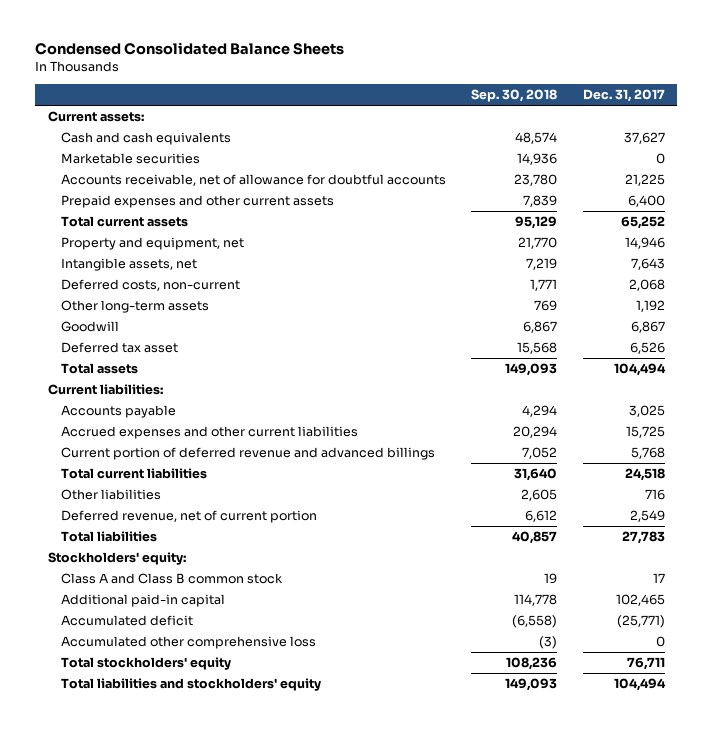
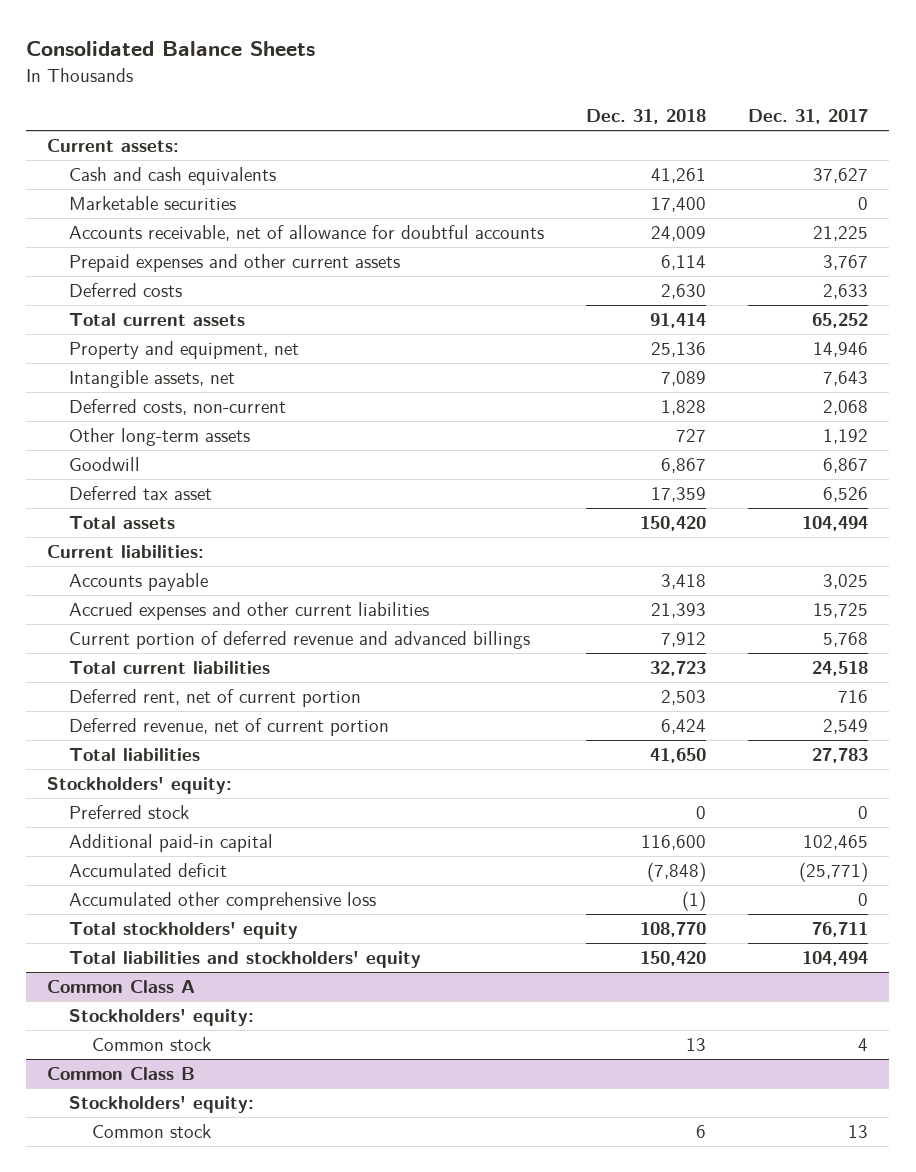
[34,42,344,56] Condensed Consolidated Balance Sheets -> [26,41,316,57] Consolidated Balance Sheets
[471,89,558,103] Sep. 30, 2018 -> none
none -> [586,109,707,125] Dec. 31, 2018
[627,195,665,208] 6,400 -> [823,255,869,271] 3,767
none -> [69,283,183,298] Deferred costs
[60,489,161,501] Other liabilities -> [69,689,362,708] Deferred rent, net of current portion
[60,573,283,585] Class A and Class B common stock -> none
none -> [69,805,190,820] Preferred stock
none -> [47,980,196,994] Common Class A
none -> [69,1009,255,1027] Stockholders' equity:
none -> [91,1037,211,1052] Common stock
none -> [47,1067,196,1081] Common Class B
none -> [69,1096,255,1114] Stockholders' equity:
none -> [91,1124,211,1139] Common stock

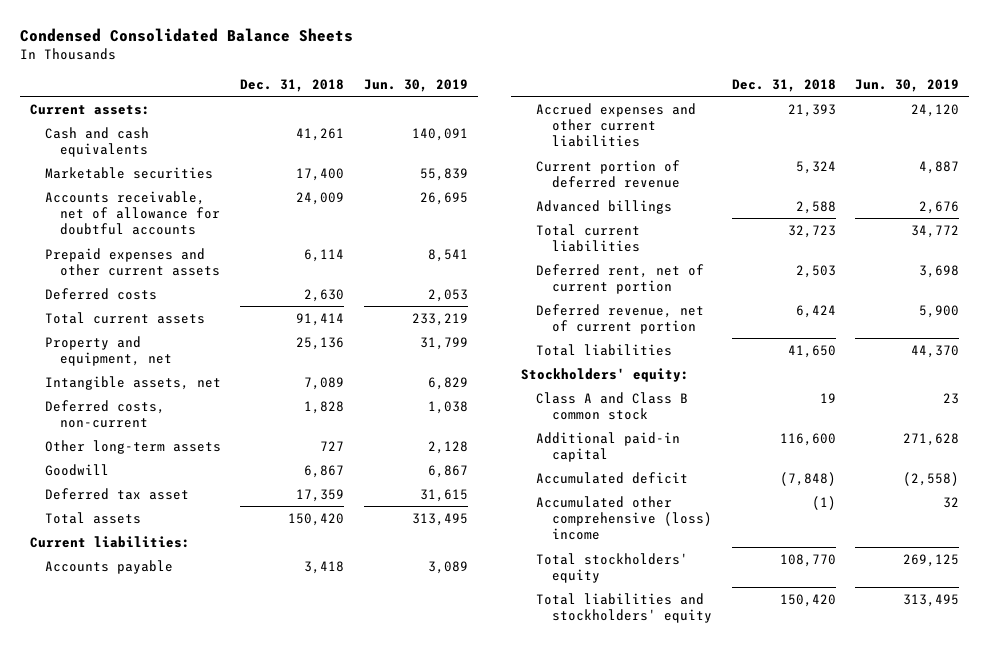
[26,41,316,57] Consolidated Balance Sheets -> [19,27,353,42] Condensed Consolidated Balance Sheets
[748,109,869,125] Dec. 31, 2017 -> none
none -> [363,78,468,92] Jun. 30, 2019
[69,631,531,650] Current portion of deferred revenue and advanced billings -> [536,159,681,189] Current portion of deferred revenue
[661,632,707,648] 7,912 -> [795,160,836,174] 5,324
none -> [536,199,673,214] Advanced billings
[69,805,190,820] Preferred stock -> none
none -> [536,391,689,421] Class A and Class B common stock
[69,892,377,911] Accumulated other comprehensive loss -> [536,495,712,541] Accumulated other comprehensive (loss) income
[47,980,196,994] Common Class A -> none
[69,1009,255,1027] Stockholders' equity: -> none
[91,1037,211,1052] Common stock -> none
[47,1067,196,1081] Common Class B -> none
[69,1096,255,1114] Stockholders' equity: -> none
[91,1124,211,1139] Common stock -> none

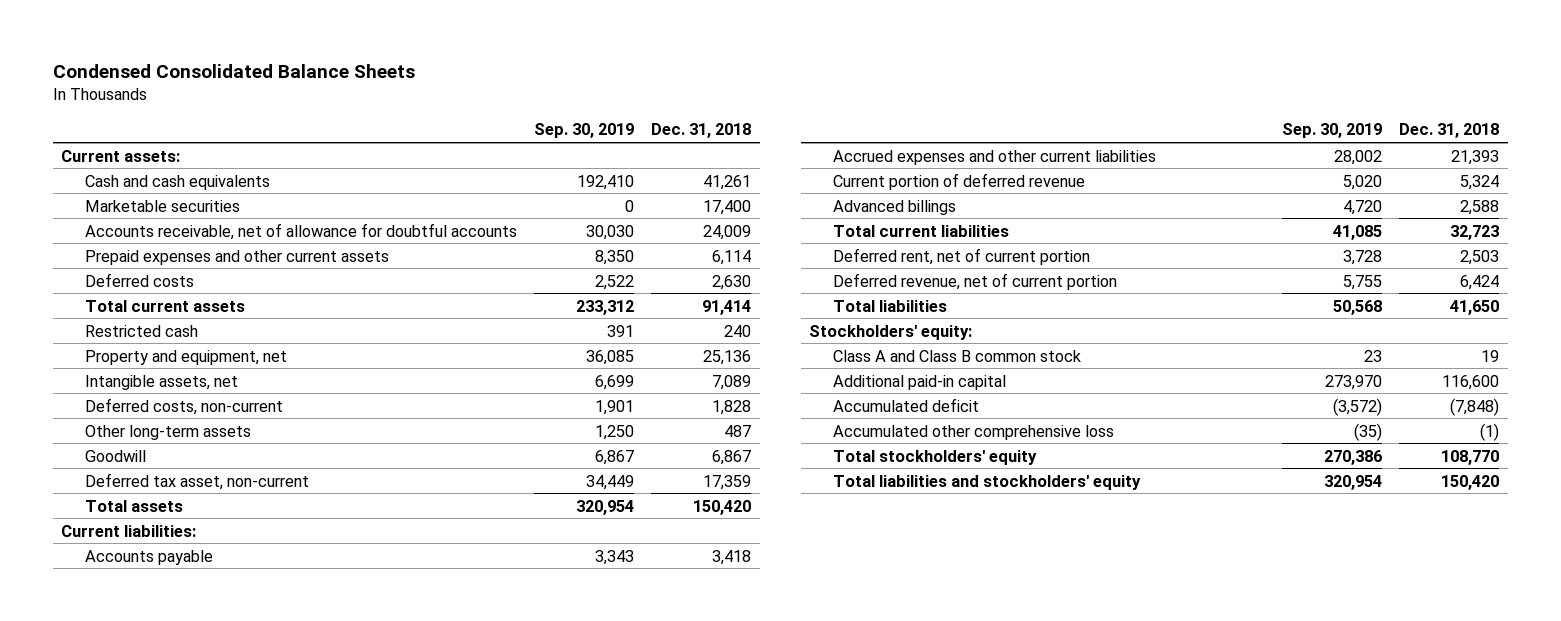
[363,78,468,92] Jun. 30, 2019 -> none
none -> [534,123,635,139] Sep. 30, 2019
none -> [85,324,199,337] Restricted cash
[320,440,345,451] 727 -> [724,424,752,437] 487
[44,487,189,500] Deferred tax asset -> [85,472,310,490] Deferred tax asset, non-current
[536,495,712,541] Accumulated other comprehensive (loss) income -> [833,424,1115,440] Accumulated other comprehensive loss

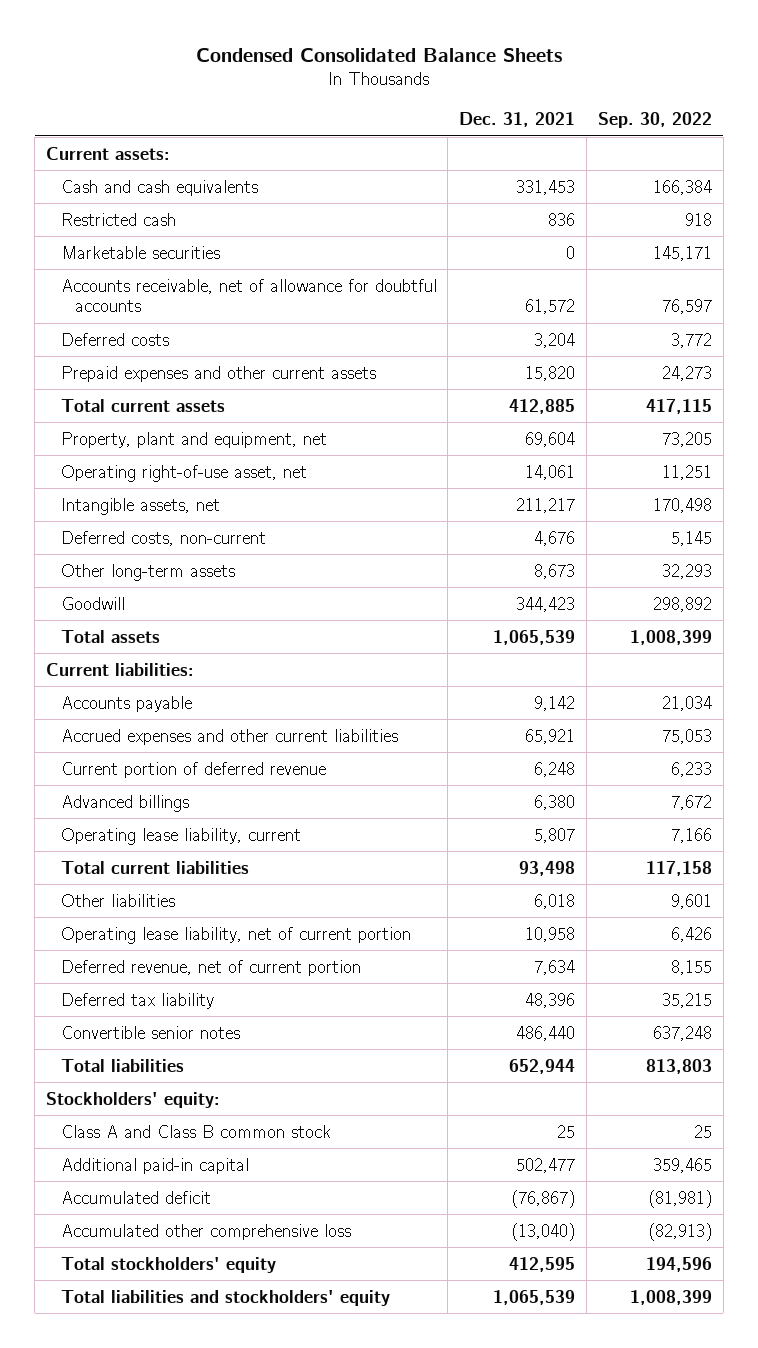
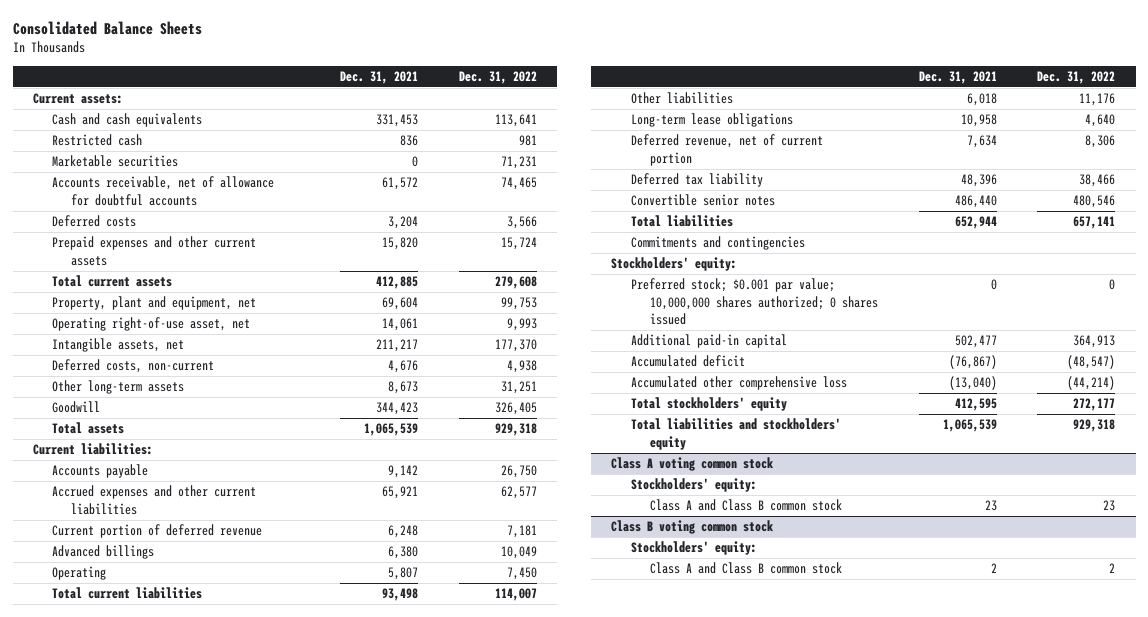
[195,47,562,62] Condensed Consolidated Balance Sheets -> [12,20,202,35] Consolidated Balance Sheets
[597,112,712,129] Sep. 30, 2022 -> none
none -> [458,71,537,85] Dec. 31, 2022
[60,827,301,845] Operating lease liability, current -> [52,566,107,581] Operating
[60,926,411,944] Operating lease liability, net of current portion -> [630,113,793,128] Long-term lease obligations
none -> [630,236,805,251] Commitments and contingencies
[60,1124,331,1138] Class A and Class B common stock -> none
none -> [630,278,879,326] Preferred stock; $0.001 par value; 10,000,000 shares authorized; 0 shares issued
none -> [611,457,774,472] Class A voting common stock
none -> [630,478,757,493] Stockholders' equity:
none -> [650,499,843,512] Class A and Class B common stock
none -> [611,520,774,535] Class B voting common stock
none -> [630,541,757,556] Stockholders' equity:
none -> [650,562,843,575] Class A and Class B common stock

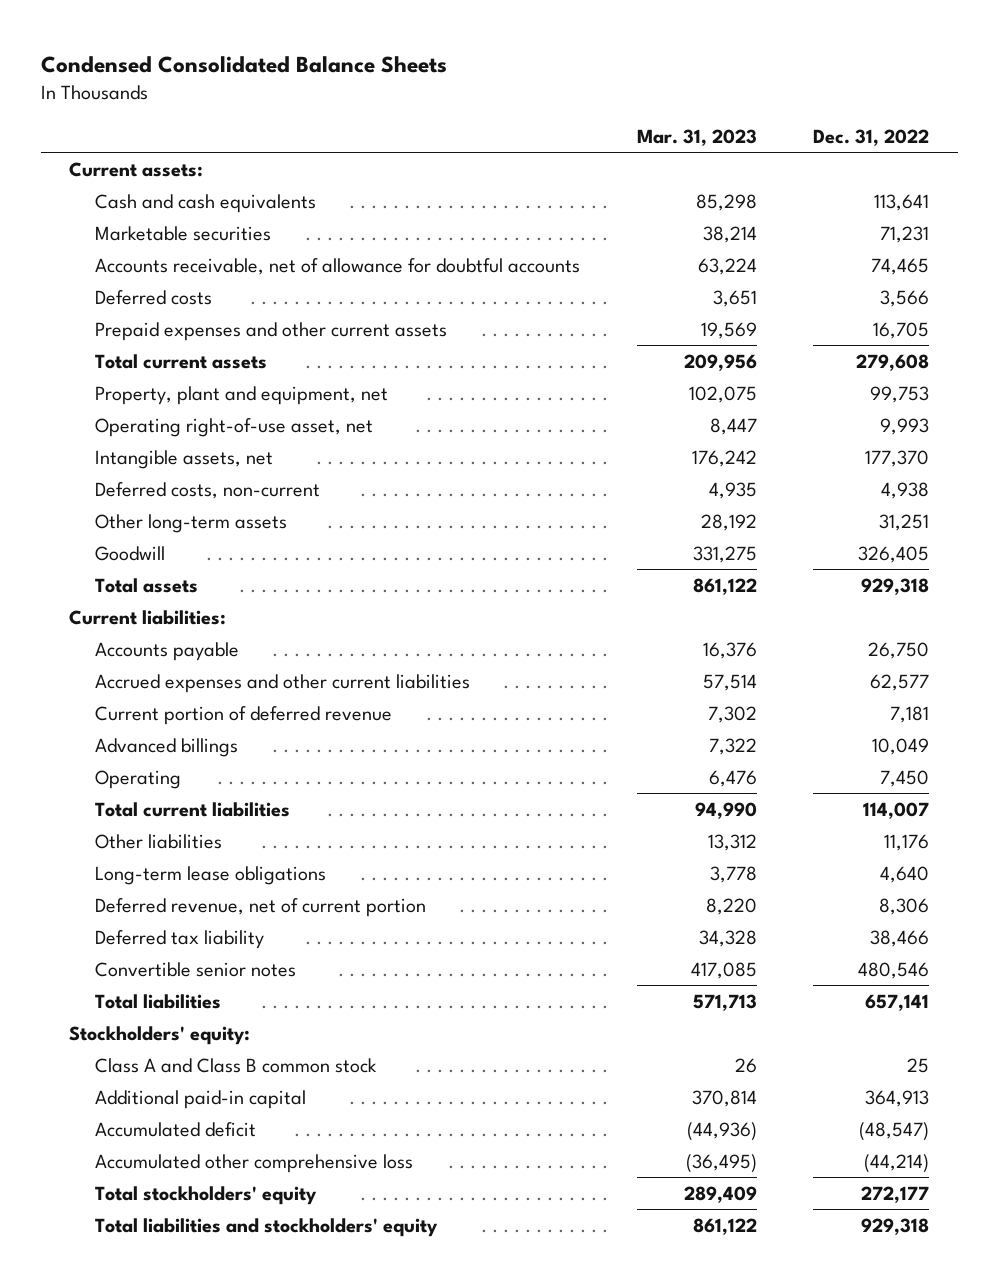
[12,20,202,35] Consolidated Balance Sheets -> [40,56,447,74] Condensed Consolidated Balance Sheets
[340,71,419,85] Dec. 31, 2021 -> none
none -> [636,128,757,146] Mar. 31, 2023
[52,134,143,147] Restricted cash -> none
[500,237,537,251] 15,724 -> [873,321,930,339] 16,705
[630,236,805,251] Commitments and contingencies -> none
[630,278,879,326] Preferred stock; $0.001 par value; 10,000,000 shares authorized; 0 shares issued -> none
none -> [94,1057,377,1073] Class A and Class B common stock
[611,457,774,472] Class A voting common stock -> none
[630,478,757,493] Stockholders' equity: -> none
[650,499,843,512] Class A and Class B common stock -> none
[611,520,774,535] Class B voting common stock -> none
[630,541,757,556] Stockholders' equity: -> none
[650,562,843,575] Class A and Class B common stock -> none

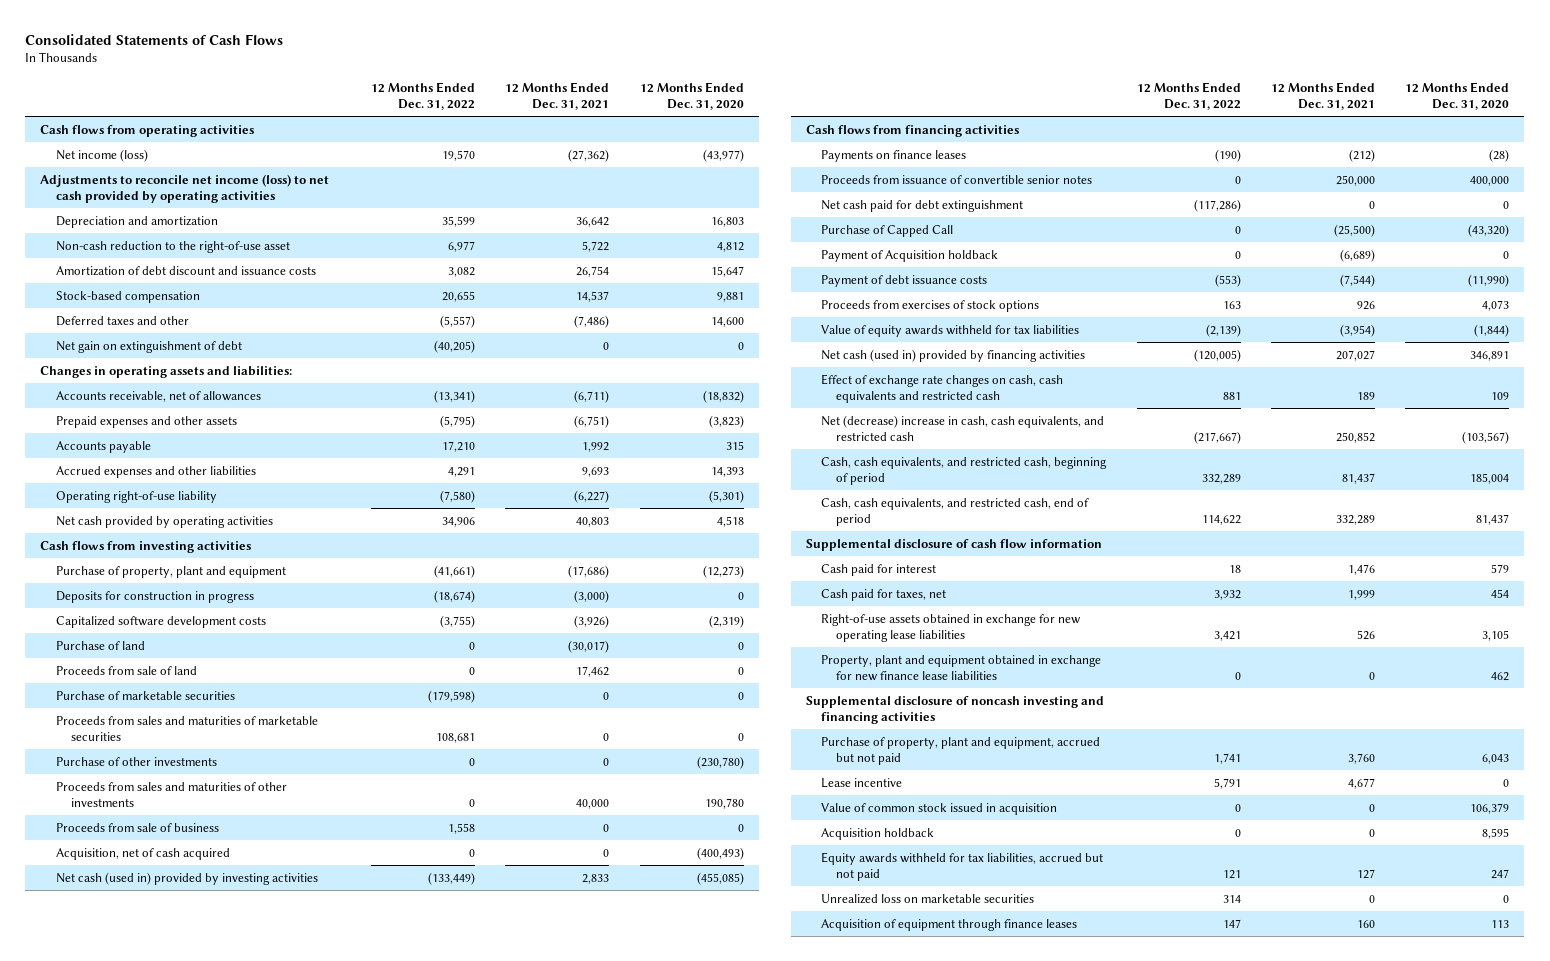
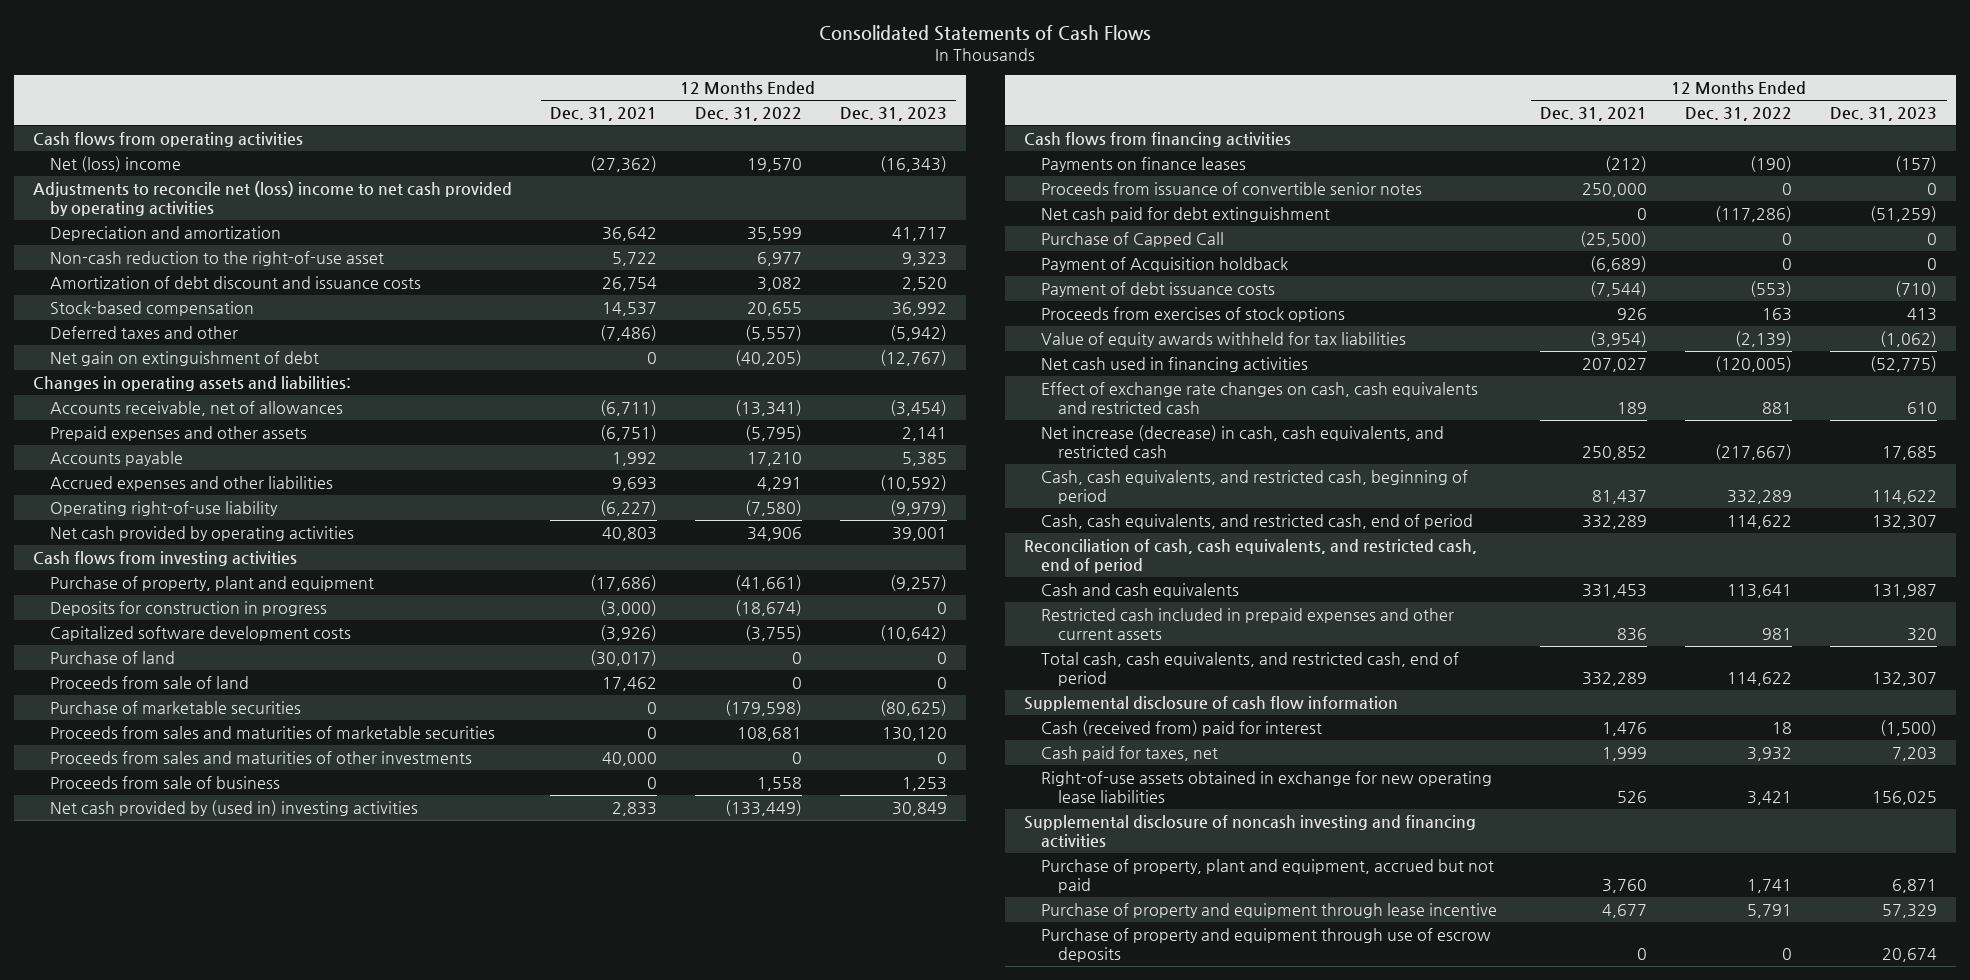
[639,81,744,111] 12 Months Ended Dec. 31, 2020 -> none
none -> [839,106,947,121] Dec. 31, 2023
[55,148,148,162] Net income (loss) -> [50,155,182,172] Net (loss) income
[40,173,330,203] Adjustments to reconcile net income (loss) to net cash provided by operating activities -> [33,180,513,216] Adjustments to reconcile net (loss) income to net cash provided by operating activities
[55,756,217,766] Purchase of other investments -> none
[55,847,230,860] Acquisition, net of cash acquired -> none
[55,871,318,885] Net cash (used in) provided by investing activities -> [50,799,419,816] Net cash provided by (used in) investing activities
[821,348,1086,362] Net cash (used in) provided by financing activities -> [1040,356,1308,372] Net cash used in financing activities
[821,414,1105,441] Net (decrease) increase in cash, cash equivalents, and restricted cash -> [1040,424,1444,458] Net increase (decrease) in cash, cash equivalents, and restricted cash
none -> [1023,538,1477,573] Reconciliation of cash, cash equivalents, and restricted cash, end of period
none -> [1040,582,1239,598] Cash and cash equivalents
none -> [1040,607,1454,640] Restricted cash included in prepaid expenses and other current assets
none -> [1040,651,1459,686] Total cash, cash equivalents, and restricted cash, end of period
[821,563,937,576] Cash paid for interest -> [1040,719,1322,736] Cash (received from) paid for interest
[821,654,1102,681] Property, plant and equipment obtained in exchange for new finance lease liabilities -> none
[821,802,1058,815] Value of common stock issued in acquisition -> none
[821,827,935,840] Acquisition holdback -> none
[821,851,1104,881] Equity awards withheld for tax liabilities, accrued but not paid -> none
[821,893,1035,904] Unrealized loss on marketable securities -> none
[821,918,1078,931] Acquisition of equipment through finance leases -> none
[821,777,903,788] Lease incentive -> [1040,902,1497,918] Purchase of property and equipment through lease incentive
none -> [1040,927,1491,962] Purchase of property and equipment through use of escrow deposits

